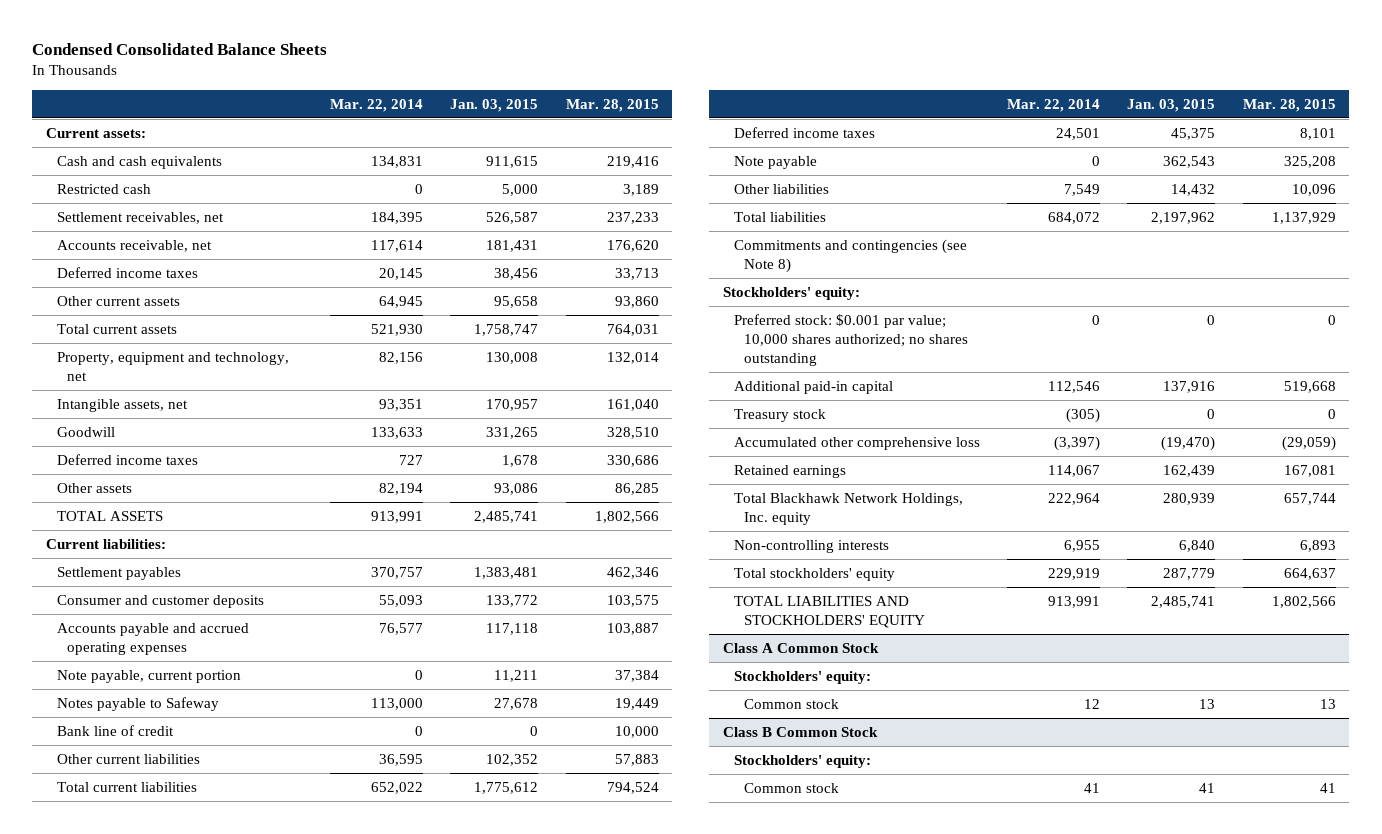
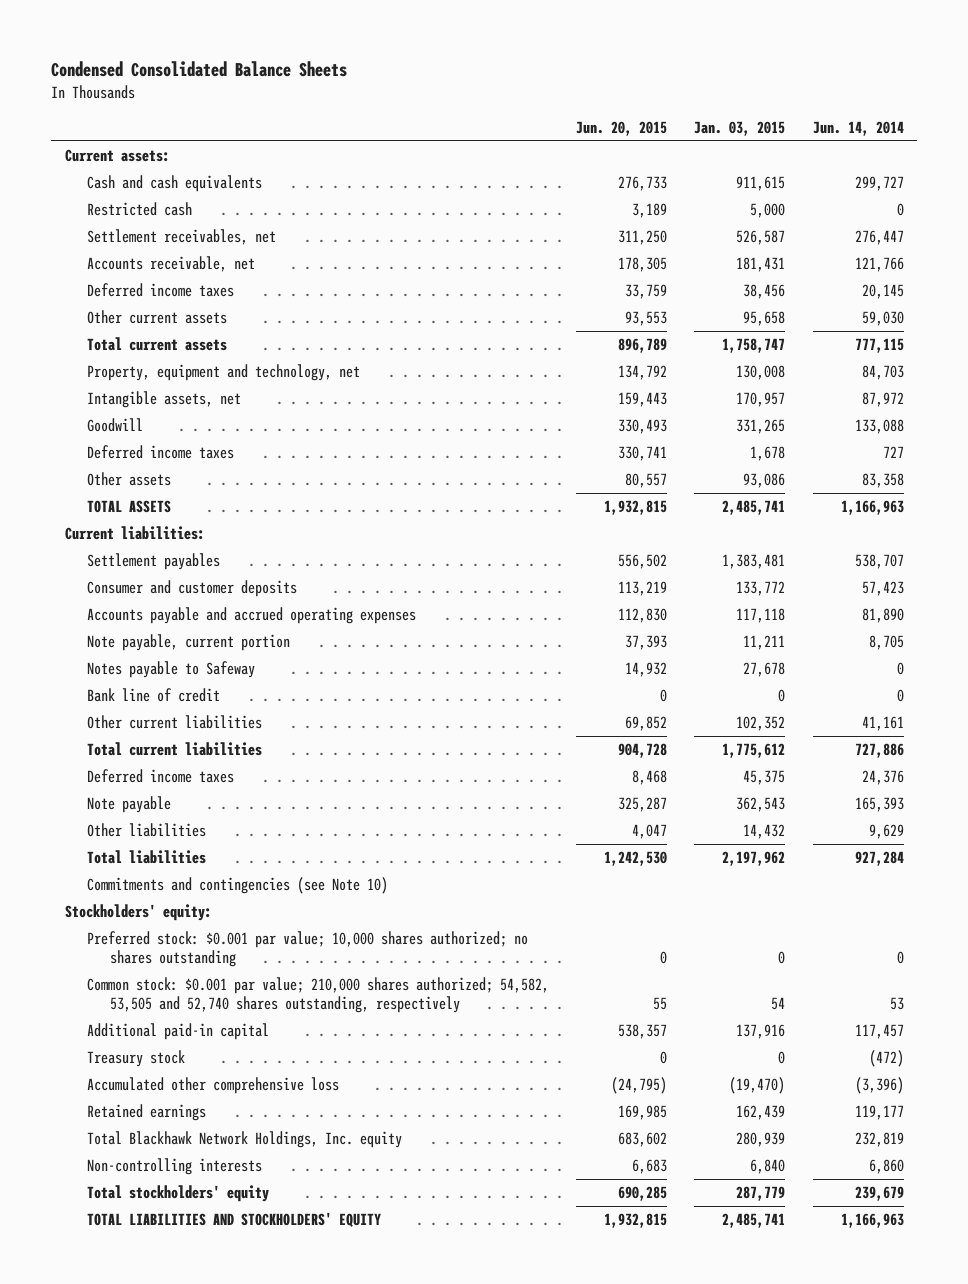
[330,98,424,112] Mar. 22, 2014 -> none
[565,98,659,112] Mar. 28, 2015 -> none
none -> [576,120,668,136] Jun. 20, 2015
none -> [812,120,904,136] Jun. 14, 2014
[733,238,967,273] Commitments and contingencies (see Note 8) -> [87,877,389,895] Commitments and contingencies (see Note 10)
none -> [87,977,550,1013] Common stock: $0.001 par value; 210,000 shares authorized; 54,582, 53,505 and 52,740 shares outstanding, respectively
[723,642,880,653] Class A Common Stock -> none
[733,670,871,684] Stockholders' equity: -> none
[744,698,840,709] Common stock -> none
[723,726,879,737] Class B Common Stock -> none
[733,754,871,768] Stockholders' equity: -> none
[744,782,840,793] Common stock -> none

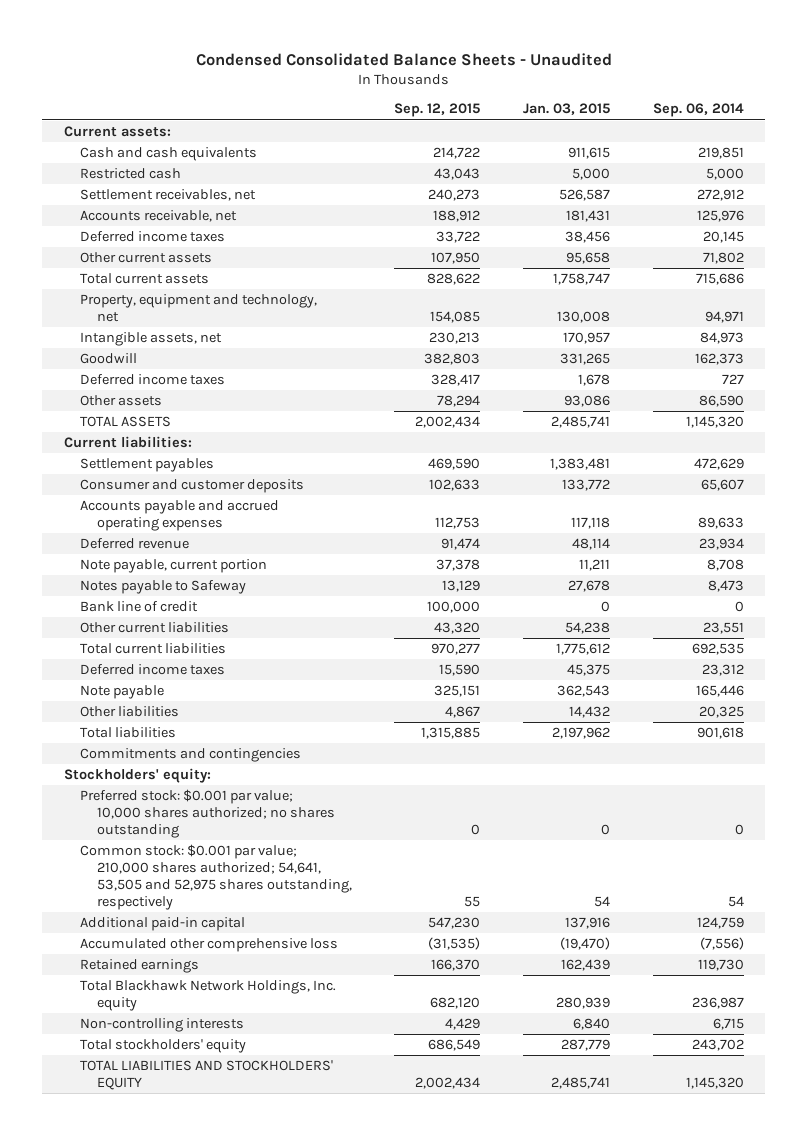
[51,61,348,78] Condensed Consolidated Balance Sheets -> [195,52,612,66] Condensed Consolidated Balance Sheets - Unaudited
[576,120,668,136] Jun. 20, 2015 -> none
[812,120,904,136] Jun. 14, 2014 -> none
none -> [394,103,481,118] Sep. 12, 2015
none -> [652,103,744,118] Sep. 06, 2014
none -> [80,538,190,550] Deferred revenue
[736,716,786,732] 102,352 -> [564,622,610,635] 54,238
[87,877,389,895] Commitments and contingencies (see Note 10) -> [80,748,302,763] Commitments and contingencies
[87,977,550,1013] Common stock: $0.001 par value; 210,000 shares authorized; 54,582, 53,505 and 52,740 shares outstanding, respectively -> [80,844,352,911] Common stock: $0.001 par value; 210,000 shares authorized; 54,641, 53,505 and 52,975 shares outstanding, respectively
[87,1050,186,1068] Treasury stock -> none

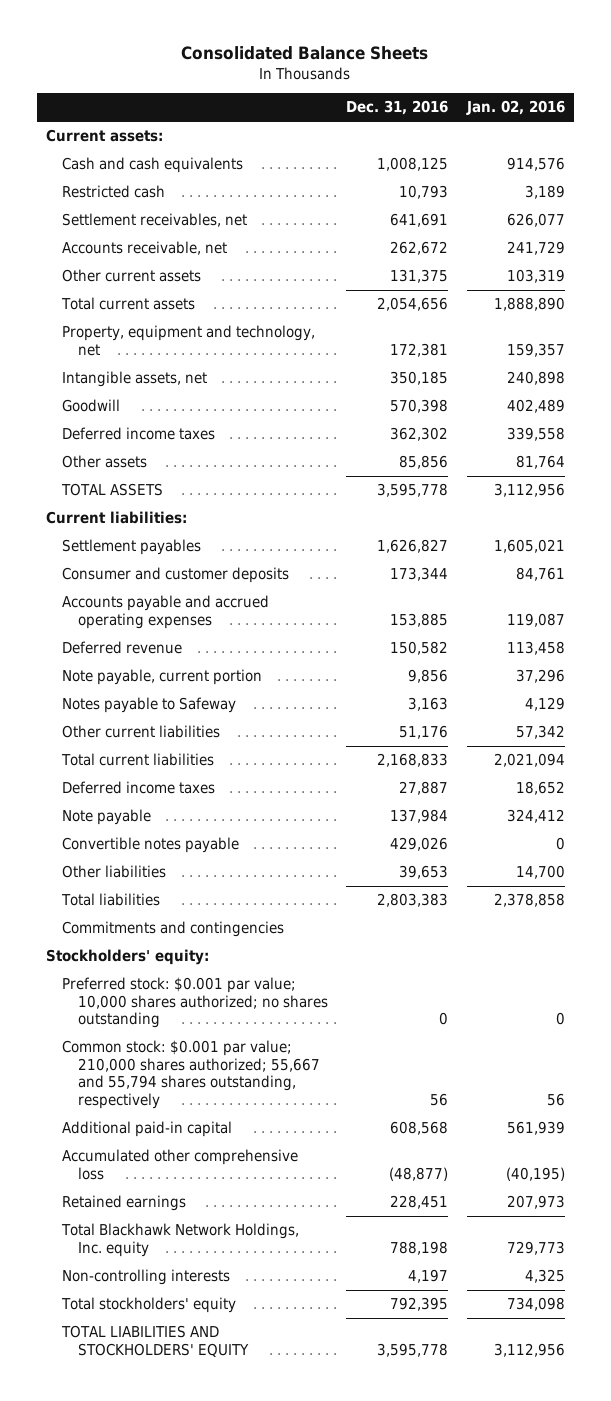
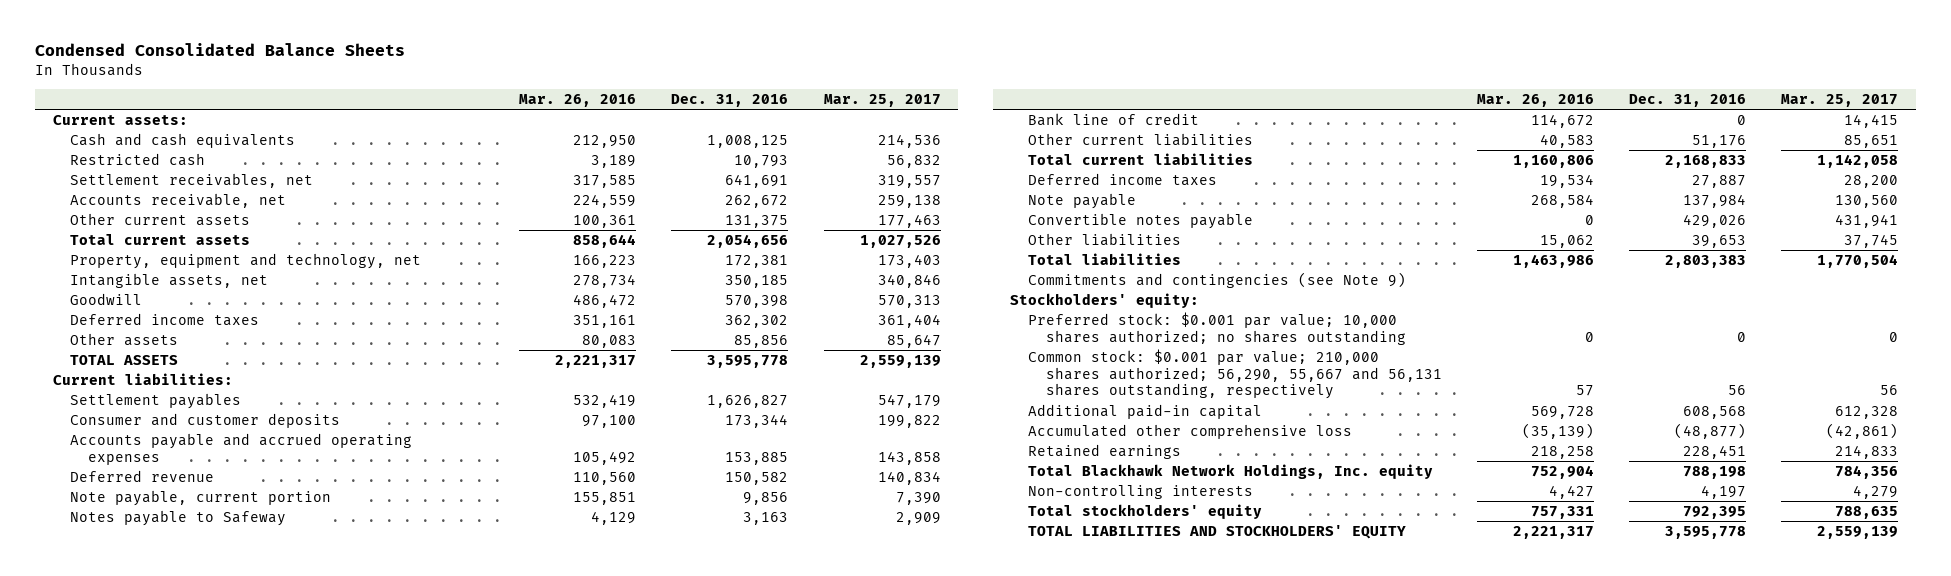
[181,46,429,61] Consolidated Balance Sheets -> [35,43,406,57] Condensed Consolidated Balance Sheets
[465,100,565,116] Jan. 02, 2016 -> none
none -> [519,93,637,107] Mar. 26, 2016
none -> [823,93,941,107] Mar. 25, 2017
none -> [1027,113,1199,127] Bank line of credit
[61,921,284,938] Commitments and contingencies -> [1027,272,1406,289] Commitments and contingencies (see Note 9)
[61,1040,320,1109] Common stock: $0.001 par value; 210,000 shares authorized; 55,667 and 55,794 shares outstanding, respectively -> [1027,349,1442,400] Common stock: $0.001 par value; 210,000 shares authorized; 56,290, 55,667 and 56,131 shares outstanding, respectively

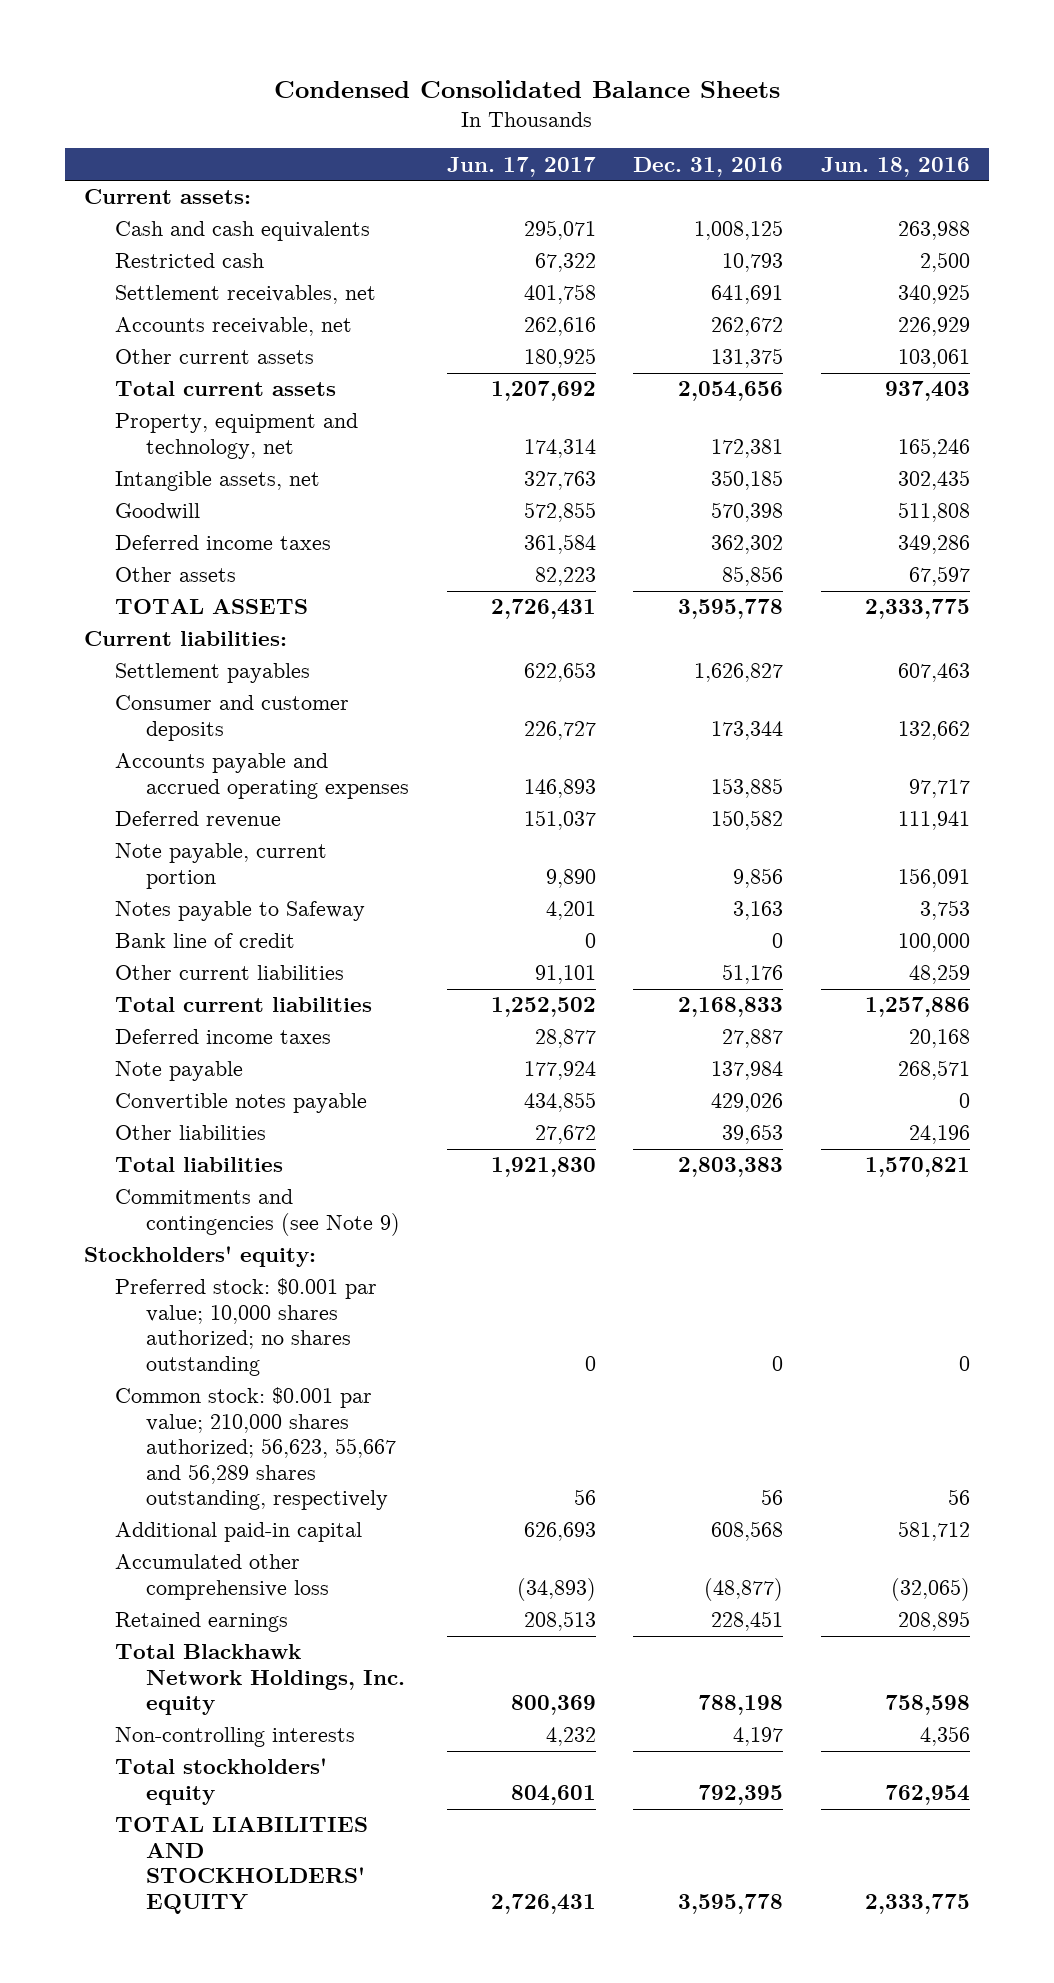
[519,93,637,107] Mar. 26, 2016 -> none
[823,93,941,107] Mar. 25, 2017 -> none
none -> [446,156,596,177] Jun. 17, 2017
none -> [821,156,971,177] Jun. 18, 2016
[1027,349,1442,400] Common stock: $0.001 par value; 210,000 shares authorized; 56,290, 55,667 and 56,131 shares outstanding, respectively -> [115,1387,397,1511] Common stock: $0.001 par value; 210,000 shares authorized; 56,623, 55,667 and 56,289 shares outstanding, respectively

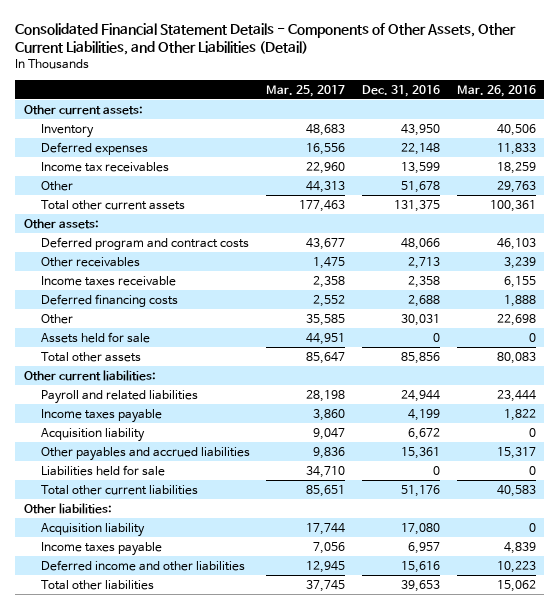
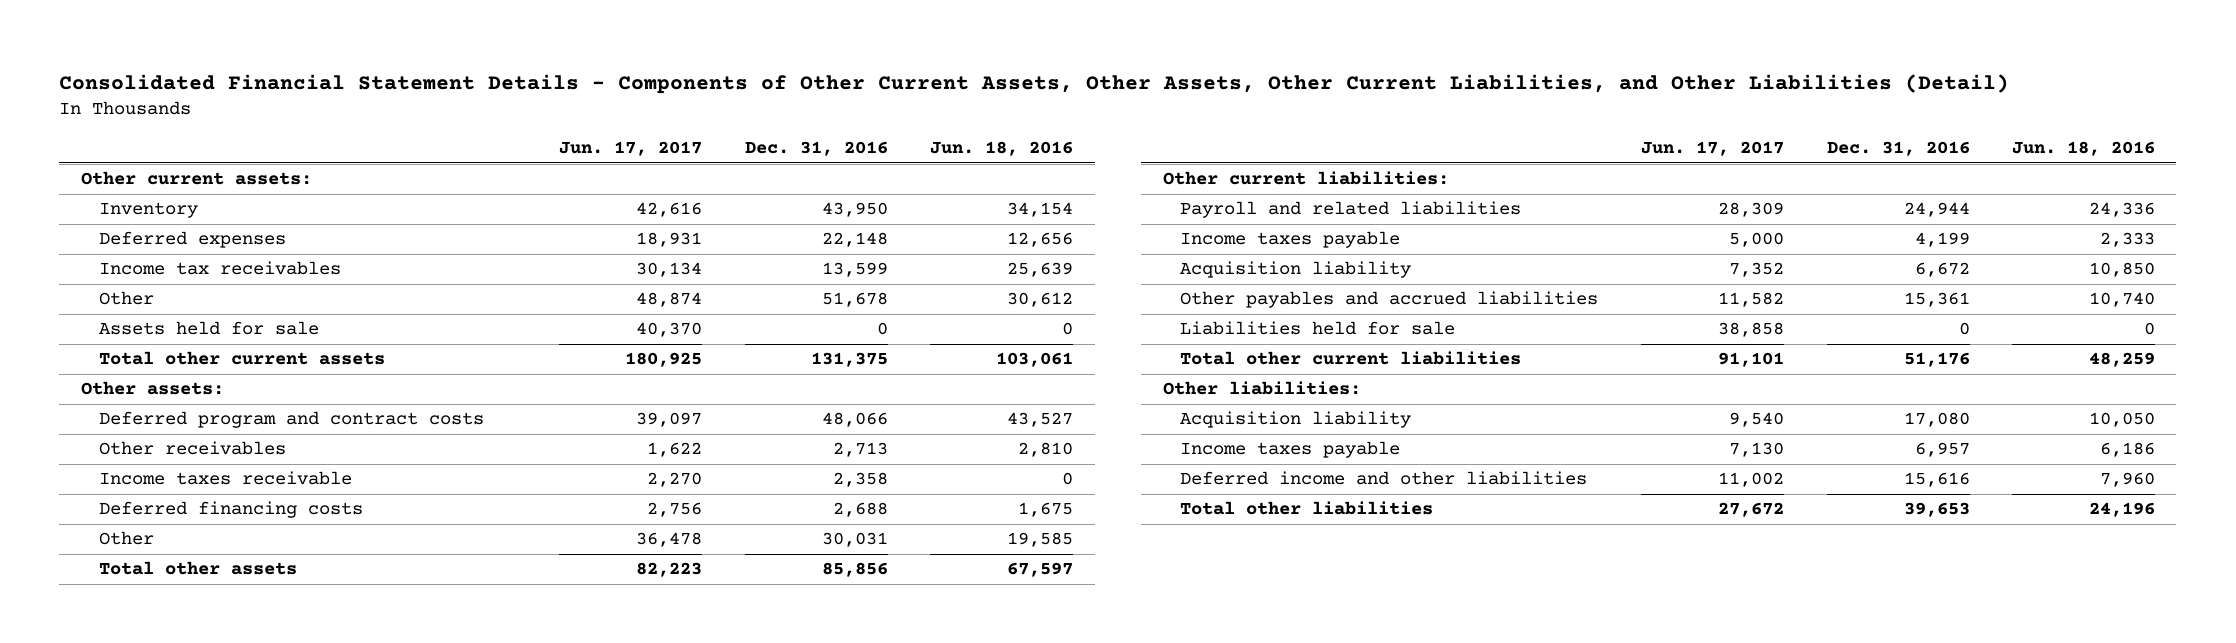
[15,22,517,55] Consolidated Financial Statement Details - Components of Other Assets, Other Current Liabilities, and Other Liabilities (Detail) -> [59,73,2010,94] Consolidated Financial Statement Details - Components of Other Current Assets, Other Assets, Other Current Liabilities, and Other Liabilities (Detail)
[266,84,346,97] Mar. 25, 2017 -> none
[456,84,536,97] Mar. 26, 2016 -> none
none -> [559,141,703,157] Jun. 17, 2017
none -> [930,141,1074,157] Jun. 18, 2016
[40,331,150,343] Assets held for sale -> [98,321,319,336] Assets held for sale

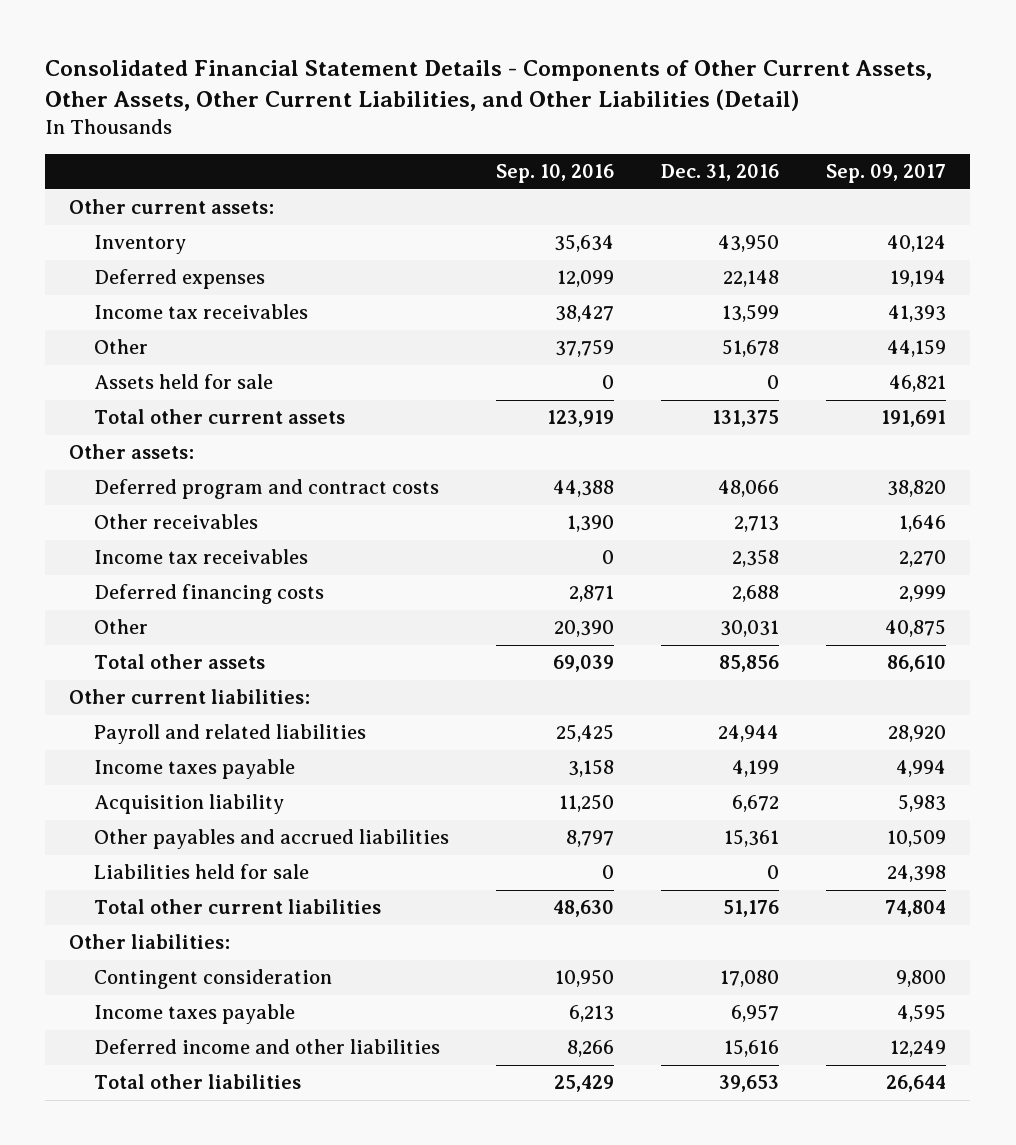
[559,141,703,157] Jun. 17, 2017 -> none
[930,141,1074,157] Jun. 18, 2016 -> none
none -> [496,164,615,184] Sep. 10, 2016
none -> [826,164,947,184] Sep. 09, 2017
[98,471,352,486] Income taxes receivable -> [94,549,309,565] Income tax receivables
[1180,411,1412,429] Acquisition liability -> [94,969,333,990] Contingent consideration

